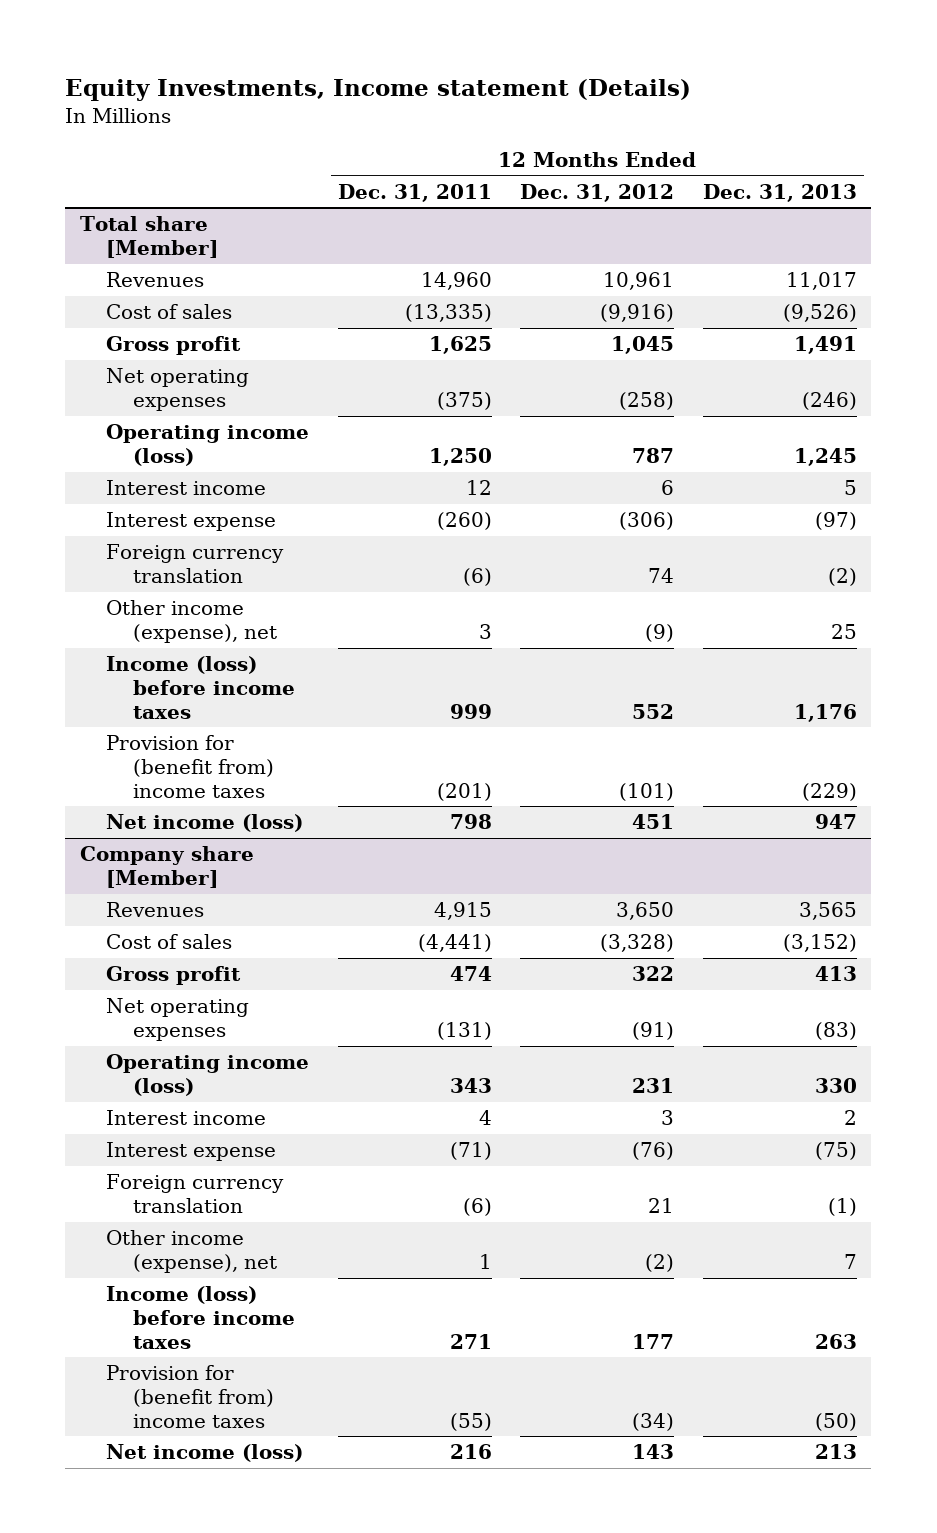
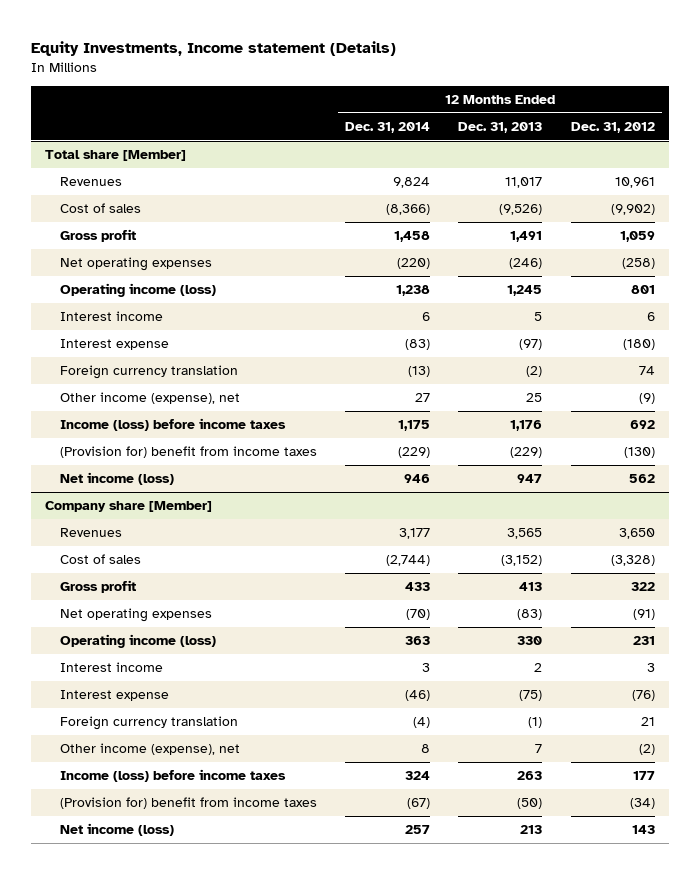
[337,183,492,202] Dec. 31, 2011 -> none
none -> [345,121,431,133] Dec. 31, 2014
[600,304,675,323] (9,916) -> [610,204,655,216] (9,902)
[611,336,675,355] 1,045 -> [619,231,655,243] 1,059
[632,447,675,463] 787 -> [630,285,655,295] 801
[619,512,675,531] (306) -> [622,339,655,351] (180)
[632,703,675,719] 552 -> [629,420,655,430] 692
[106,735,275,798] Provision for (benefit from) income taxes -> [59,446,317,459] (Provision for) benefit from income taxes
[619,782,675,801] (101) -> [623,447,655,459] (130)
[632,814,675,830] 451 -> [628,474,655,484] 562
[106,1365,275,1428] Provision for (benefit from) income taxes -> [59,797,317,810] (Provision for) benefit from income taxes

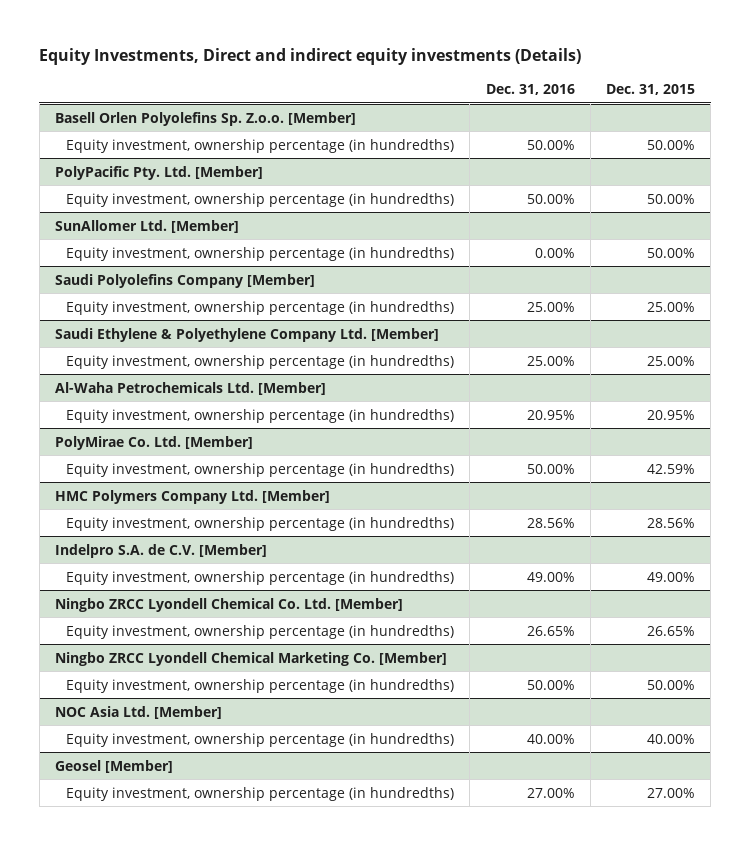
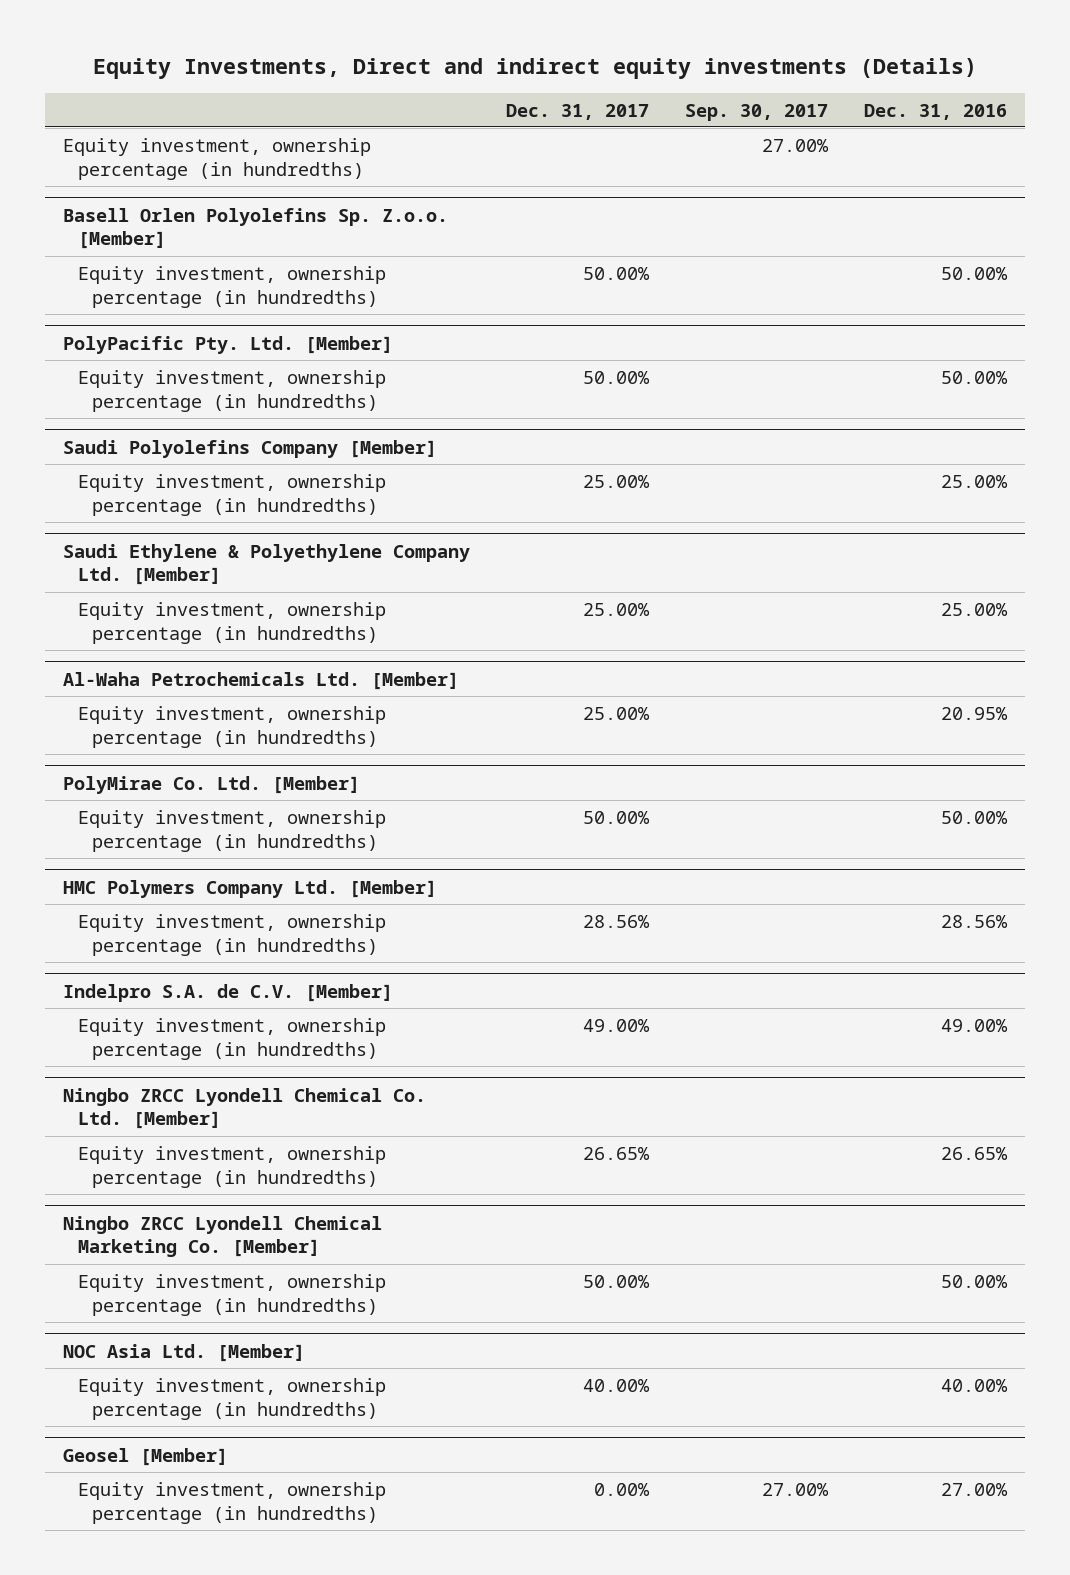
[606,84,696,96] Dec. 31, 2015 -> none
none -> [506,103,650,120] Dec. 31, 2017
none -> [685,103,829,121] Sep. 30, 2017
none -> [63,137,372,180] Equity investment, ownership percentage (in hundredths)
[55,219,240,233] SunAllomer Ltd. [Member] -> none
[66,246,455,261] Equity investment, ownership percentage (in hundredths) -> none

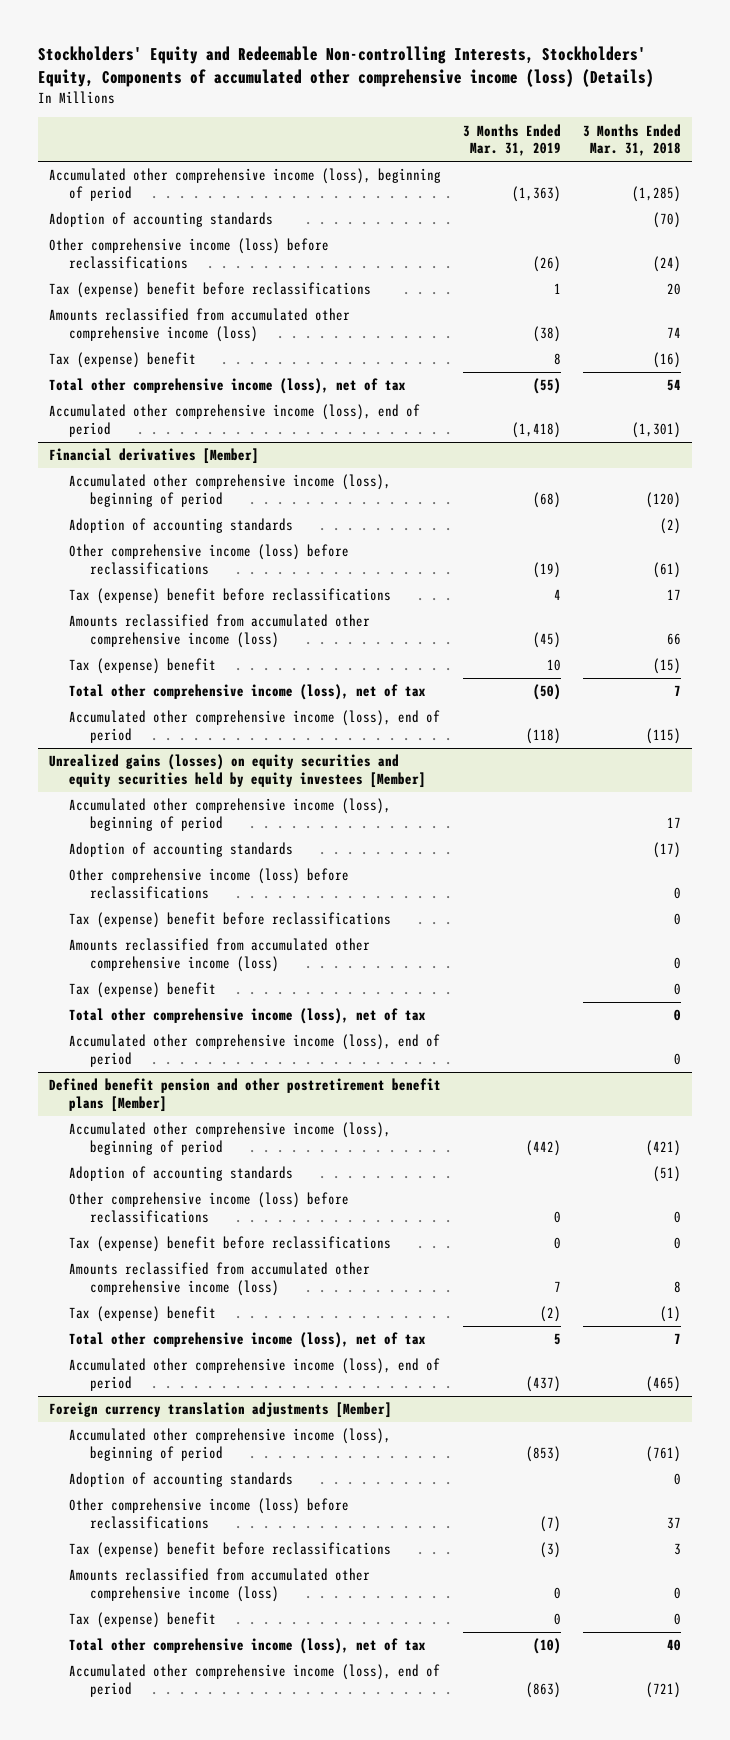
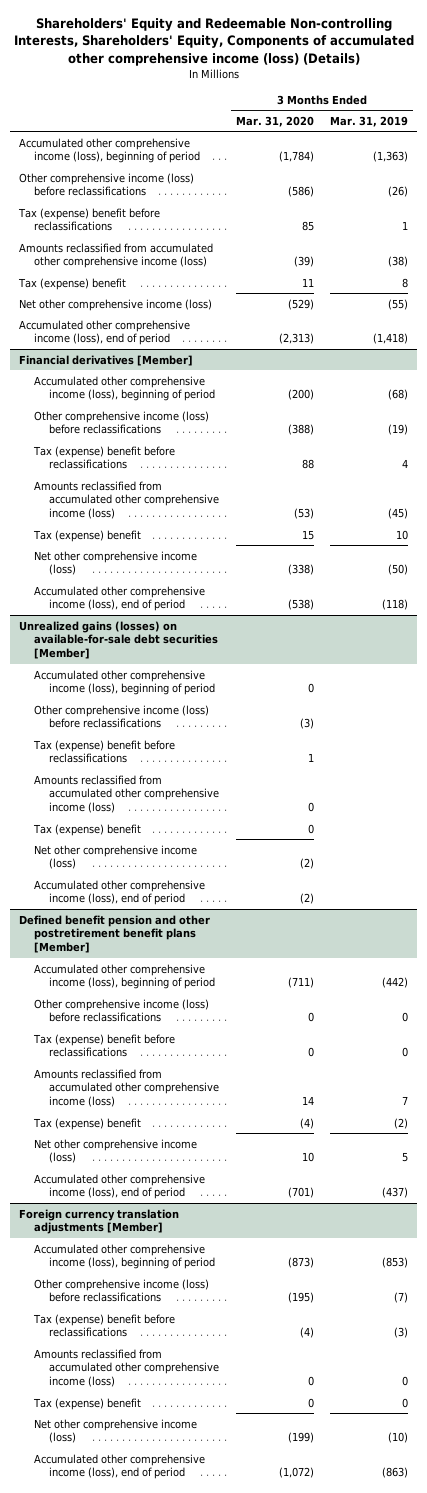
[37,46,654,88] Stockholders' Equity and Redeemable Non-controlling Interests, Stockholders' Equity, Components of accumulated other comprehensive income (loss) (Details) -> [13,17,414,66] Shareholders' Equity and Redeemable Non-controlling Interests, Shareholders' Equity, Components of accumulated other comprehensive income (loss) (Details)
[583,123,682,157] 3 Months Ended Mar. 31, 2018 -> none
none -> [235,115,314,127] Mar. 31, 2020
[48,212,273,228] Adoption of accounting standards -> none
[48,378,406,395] Total other comprehensive income (loss), net of tax -> [18,298,212,311] Net other comprehensive income (loss)
[69,518,294,534] Adoption of accounting standards -> none
[69,684,427,701] Total other comprehensive income (loss), net of tax -> [33,550,197,576] Net other comprehensive income (loss)
[48,754,427,789] Unrealized gains (losses) on equity securities and equity securities held by equity investees [Member] -> none
none -> [18,620,218,660] Unrealized gains (losses) on available-for-sale debt securities [Member]
[69,842,294,858] Adoption of accounting standards -> none
[69,1008,427,1025] Total other comprehensive income (loss), net of tax -> [33,844,197,870] Net other comprehensive income (loss)
[69,1166,294,1182] Adoption of accounting standards -> none
[69,1332,427,1349] Total other comprehensive income (loss), net of tax -> [33,1138,197,1164] Net other comprehensive income (loss)
[69,1472,294,1488] Adoption of accounting standards -> none
[69,1638,427,1655] Total other comprehensive income (loss), net of tax -> [33,1418,197,1444] Net other comprehensive income (loss)

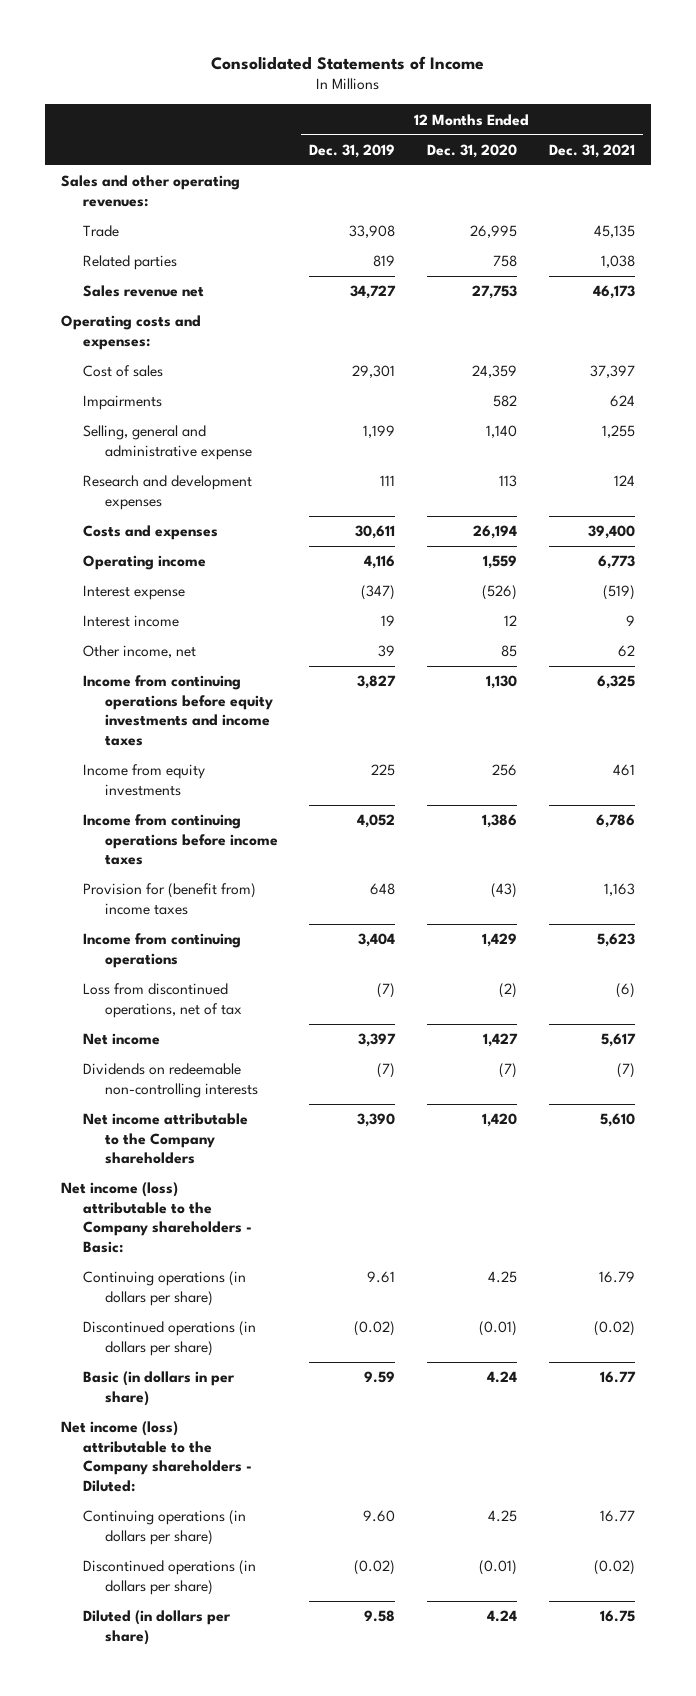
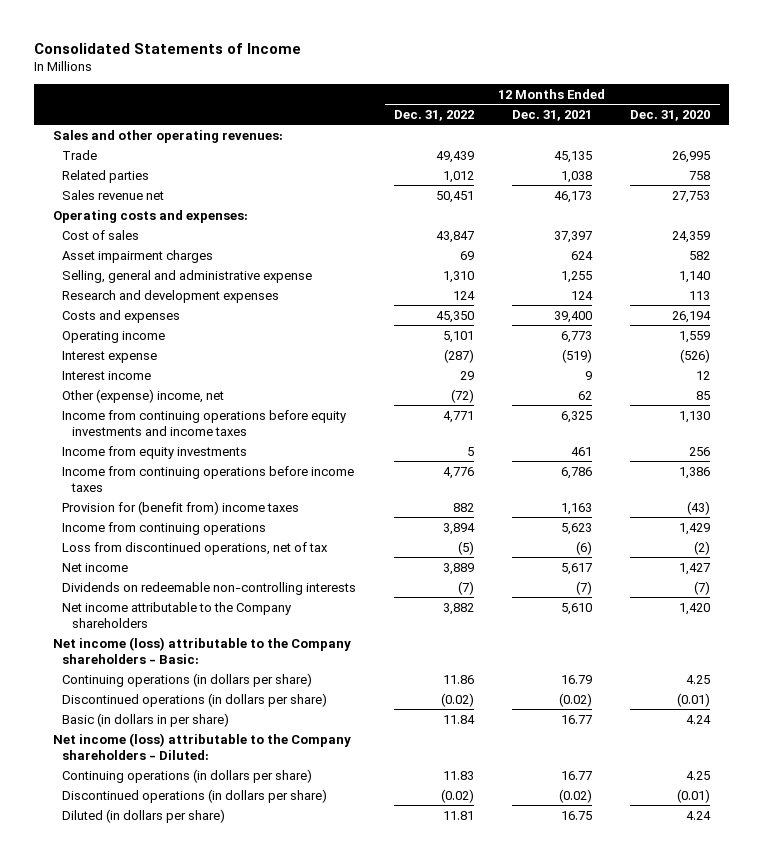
[309,143,396,158] Dec. 31, 2019 -> none
none -> [394,109,475,121] Dec. 31, 2022
[82,395,162,411] Impairments -> [62,249,214,263] Asset impairment charges
[82,645,196,659] Other income, net -> [62,388,225,403] Other (expense) income, net

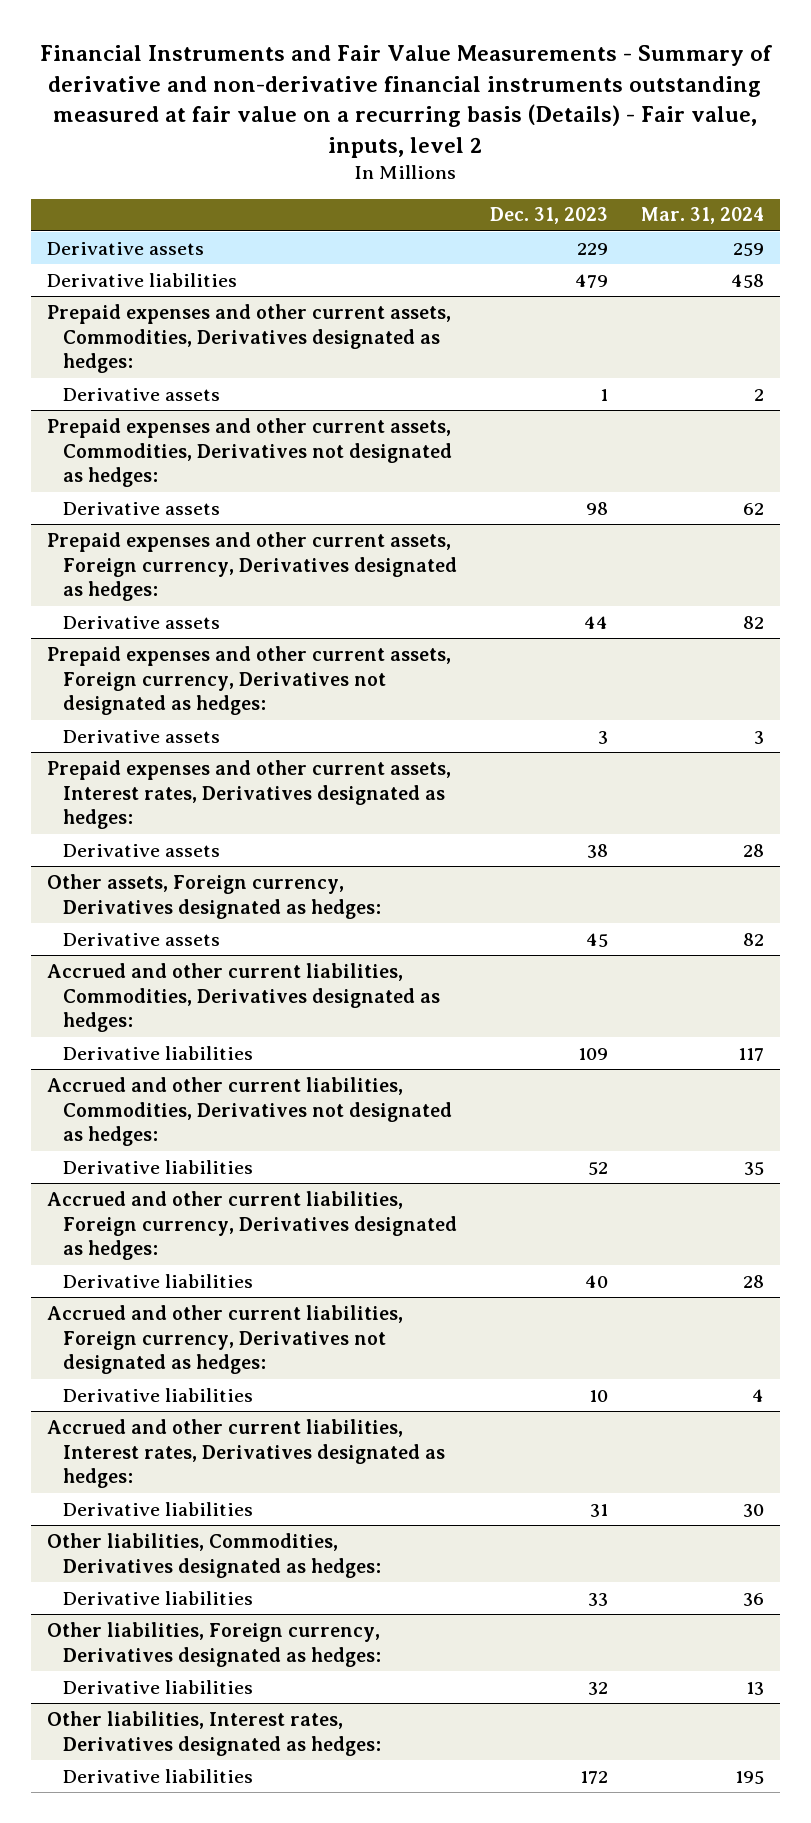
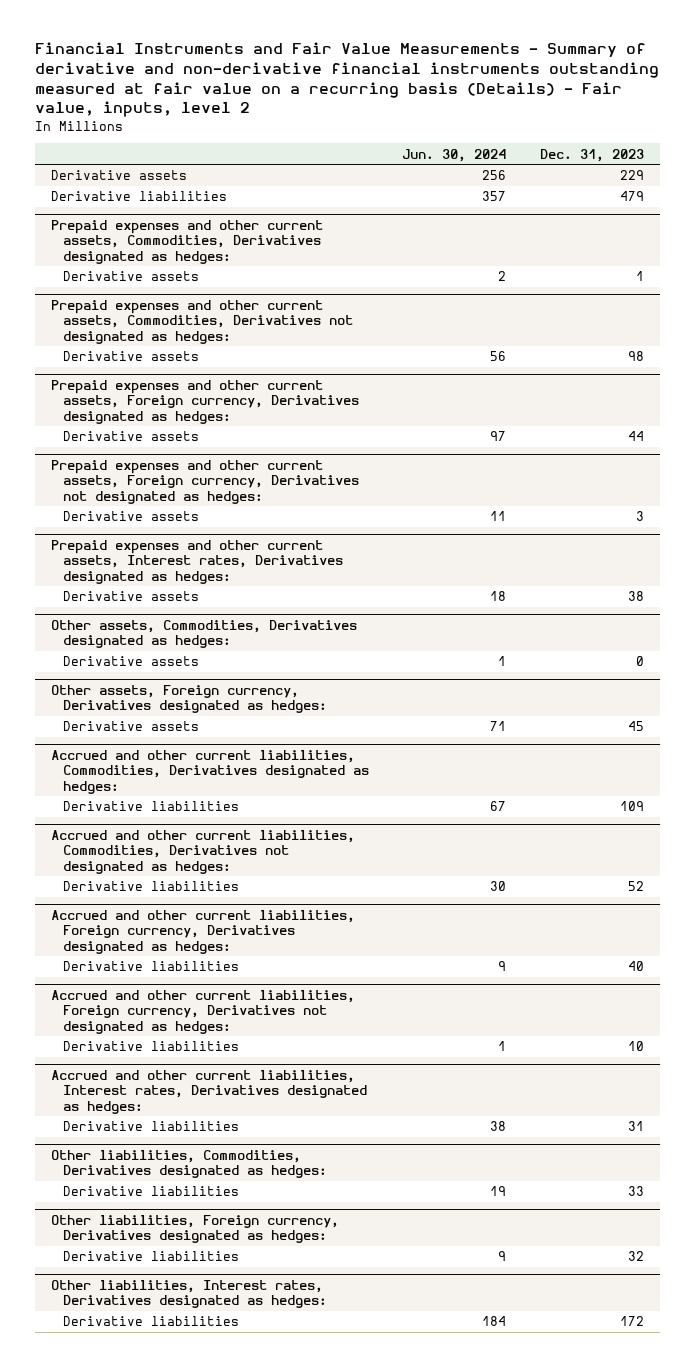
[640,207,764,225] Mar. 31, 2024 -> none
none -> [402,148,507,162] Jun. 30, 2024
none -> [51,620,358,649] Other assets, Commodities, Derivatives designated as hedges:
none -> [63,656,200,667] Derivative assets

